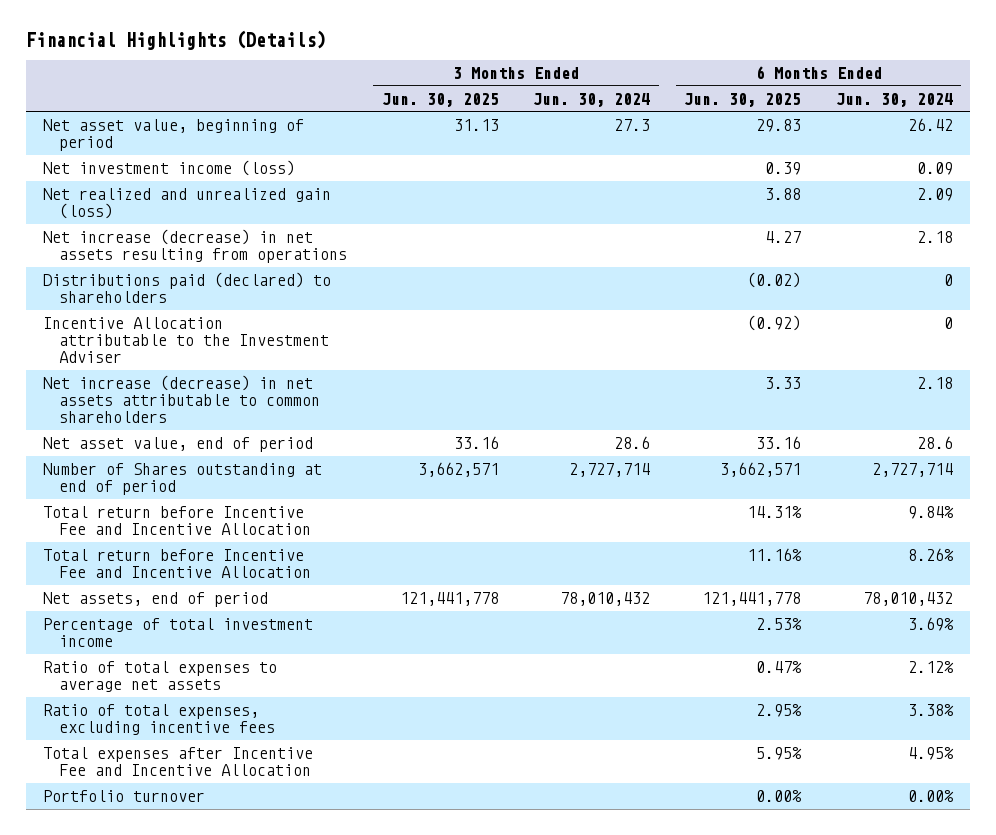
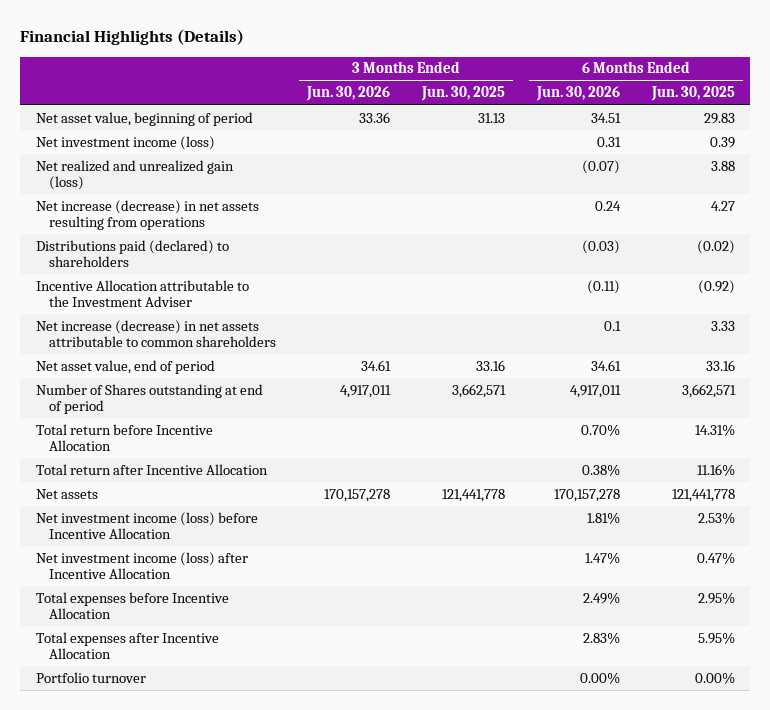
[532,92,650,107] Jun. 30, 2024 -> none
[835,92,953,107] Jun. 30, 2024 -> none
none -> [306,86,391,102] Jun. 30, 2026
none -> [535,86,620,102] Jun. 30, 2026
[43,505,312,536] Total return before Incentive Fee and Incentive Allocation -> [35,423,213,452] Total return before Incentive Allocation
[43,548,312,579] Total return before Incentive Fee and Incentive Allocation -> [35,463,268,475] Total return after Incentive Allocation
[43,591,269,607] Net assets, end of period -> [35,488,98,499] Net assets
[43,617,314,648] Percentage of total investment income -> [35,511,258,540] Net investment income (loss) before Incentive Allocation
[43,660,278,693] Ratio of total expenses to average net assets -> [35,551,248,580] Net investment income (loss) after Incentive Allocation
[43,703,276,736] Ratio of total expenses, excluding incentive fees -> [35,591,229,620] Total expenses before Incentive Allocation
[43,746,314,777] Total expenses after Incentive Fee and Incentive Allocation -> [35,631,219,660] Total expenses after Incentive Allocation

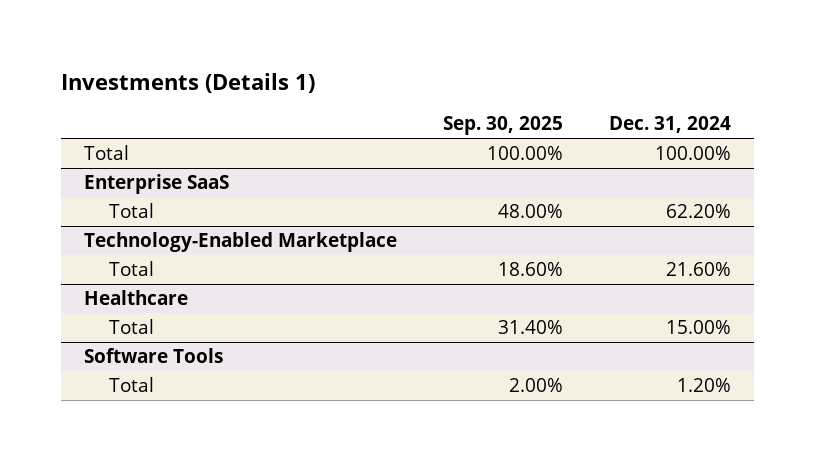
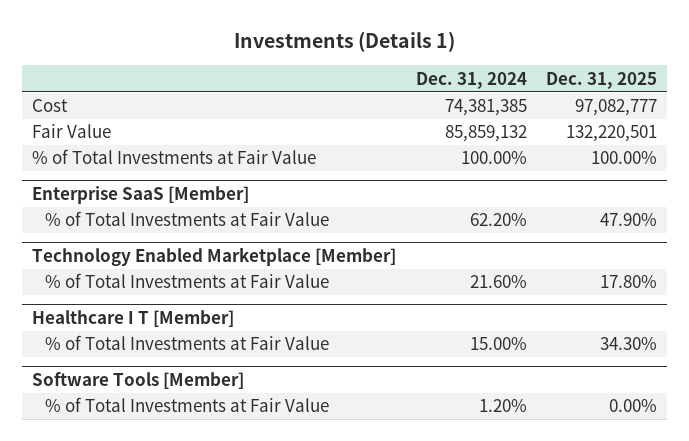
[442,116,563,136] Sep. 30, 2025 -> none
none -> [546,71,658,89] Dec. 31, 2025
none -> [31,99,68,113] Cost
none -> [31,124,111,139] Fair Value
[83,145,129,161] Total -> [31,149,316,165] % of Total Investments at Fair Value
[83,174,229,195] Enterprise SaaS -> [31,186,249,205] Enterprise SaaS [Member]
[108,203,154,219] Total -> [44,211,329,227] % of Total Investments at Fair Value
[83,232,397,253] Technology-Enabled Marketplace -> [31,247,396,267] Technology Enabled Marketplace [Member]
[108,261,154,277] Total -> [44,273,329,289] % of Total Investments at Fair Value
[83,290,188,306] Healthcare -> [31,310,234,328] Healthcare I T [Member]
[108,319,154,335] Total -> [44,335,329,351] % of Total Investments at Fair Value
[83,348,223,364] Software Tools -> [31,372,244,390] Software Tools [Member]
[108,377,154,393] Total -> [44,397,329,413] % of Total Investments at Fair Value

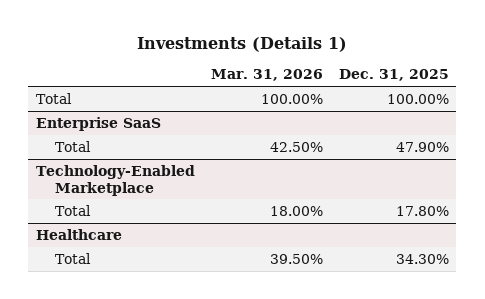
[415,71,527,89] Dec. 31, 2024 -> none
none -> [210,69,323,82] Mar. 31, 2026
[31,99,68,113] Cost -> none
[31,124,111,139] Fair Value -> none
[31,372,244,390] Software Tools [Member] -> none
[44,397,329,413] % of Total Investments at Fair Value -> none
[31,149,316,165] % of Total Investments at Fair Value -> [36,92,73,104] Total
[31,186,249,205] Enterprise SaaS [Member] -> [36,116,162,131] Enterprise SaaS
[44,211,329,227] % of Total Investments at Fair Value -> [55,140,92,152] Total
[31,247,396,267] Technology Enabled Marketplace [Member] -> [36,164,196,196] Technology-Enabled Marketplace
[44,273,329,289] % of Total Investments at Fair Value -> [55,204,92,216] Total
[31,310,234,328] Healthcare I T [Member] -> [36,228,123,240] Healthcare
[44,335,329,351] % of Total Investments at Fair Value -> [55,252,92,264] Total

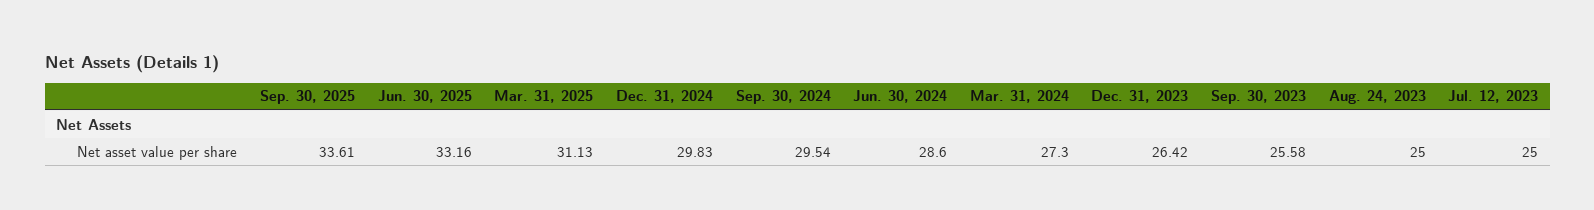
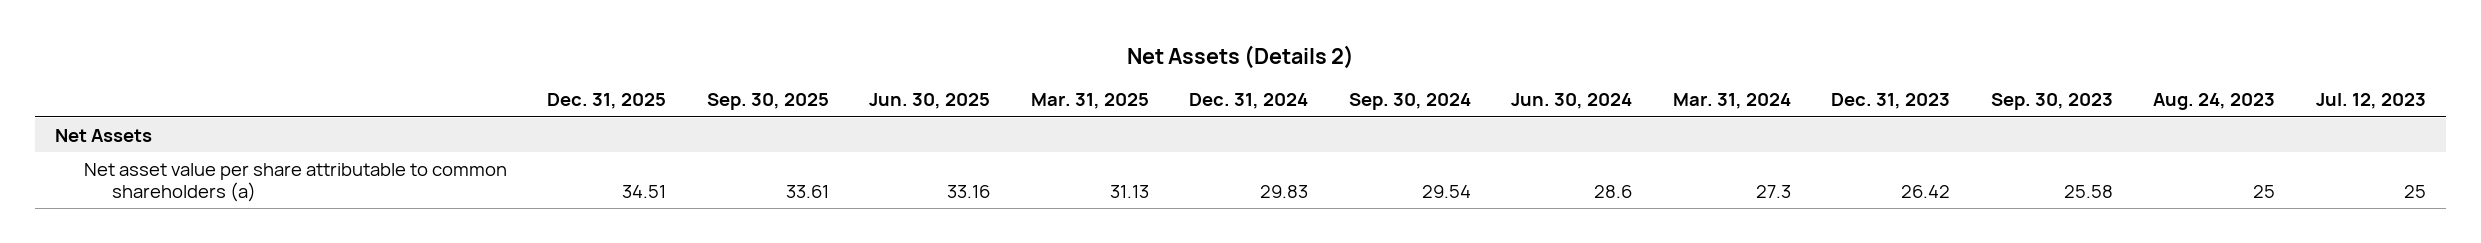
[44,54,219,73] Net Assets (Details 1) -> [1126,44,1354,69] Net Assets (Details 2)
none -> [547,93,667,110] Dec. 31, 2025
[77,145,238,160] Net asset value per share -> [83,162,507,203] Net asset value per share attributable to common shareholders (a)

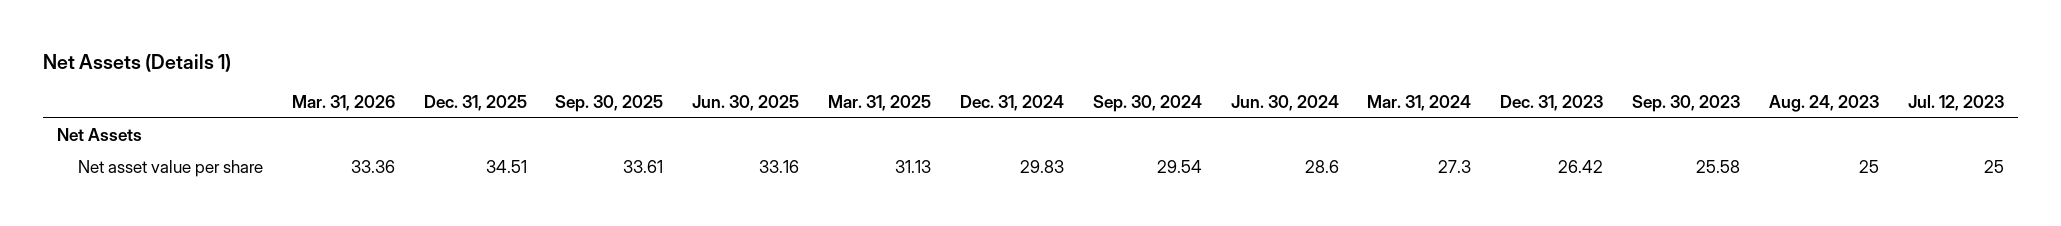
[1126,44,1354,69] Net Assets (Details 2) -> [43,54,232,73] Net Assets (Details 1)
none -> [291,94,395,111] Mar. 31, 2026
[83,162,507,203] Net asset value per share attributable to common shareholders (a) -> [77,160,263,178] Net asset value per share

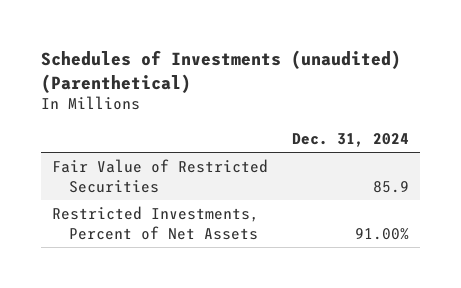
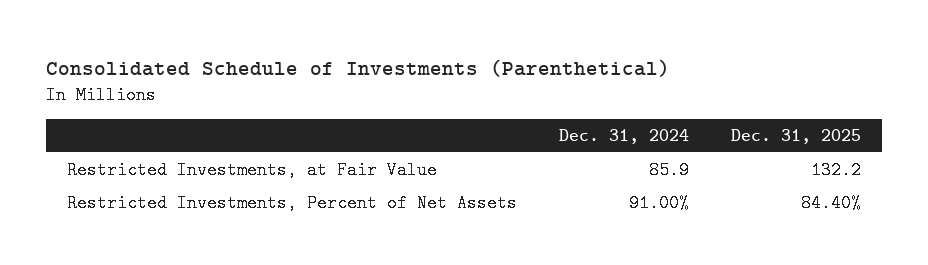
[40,49,401,93] Schedules of Investments (unaudited) (Parenthetical) -> [45,58,670,77] Consolidated Schedule of Investments (Parenthetical)
none -> [730,129,861,145] Dec. 31, 2025
[52,158,269,193] Fair Value of Restricted Securities -> [66,161,437,180] Restricted Investments, at Fair Value

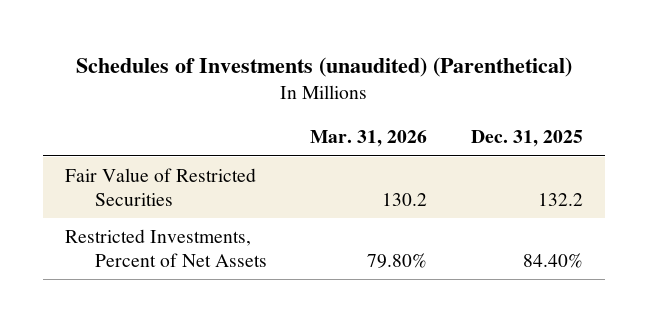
[45,58,670,77] Consolidated Schedule of Investments (Parenthetical) -> [75,57,572,78] Schedules of Investments (unaudited) (Parenthetical)
[558,129,689,145] Dec. 31, 2024 -> none
none -> [310,130,428,148] Mar. 31, 2026
[66,161,437,180] Restricted Investments, at Fair Value -> [65,167,257,207] Fair Value of Restricted Securities

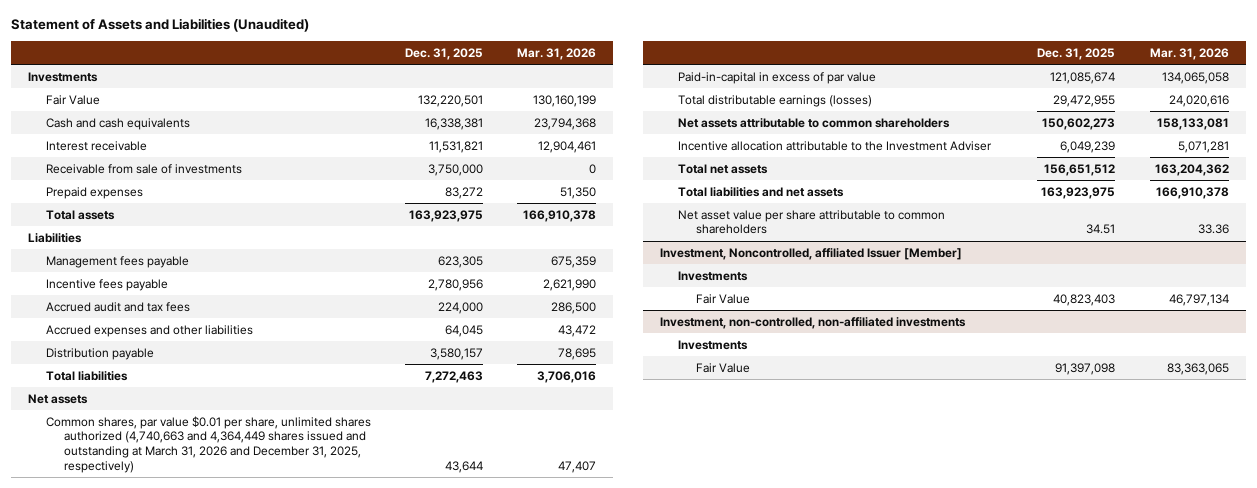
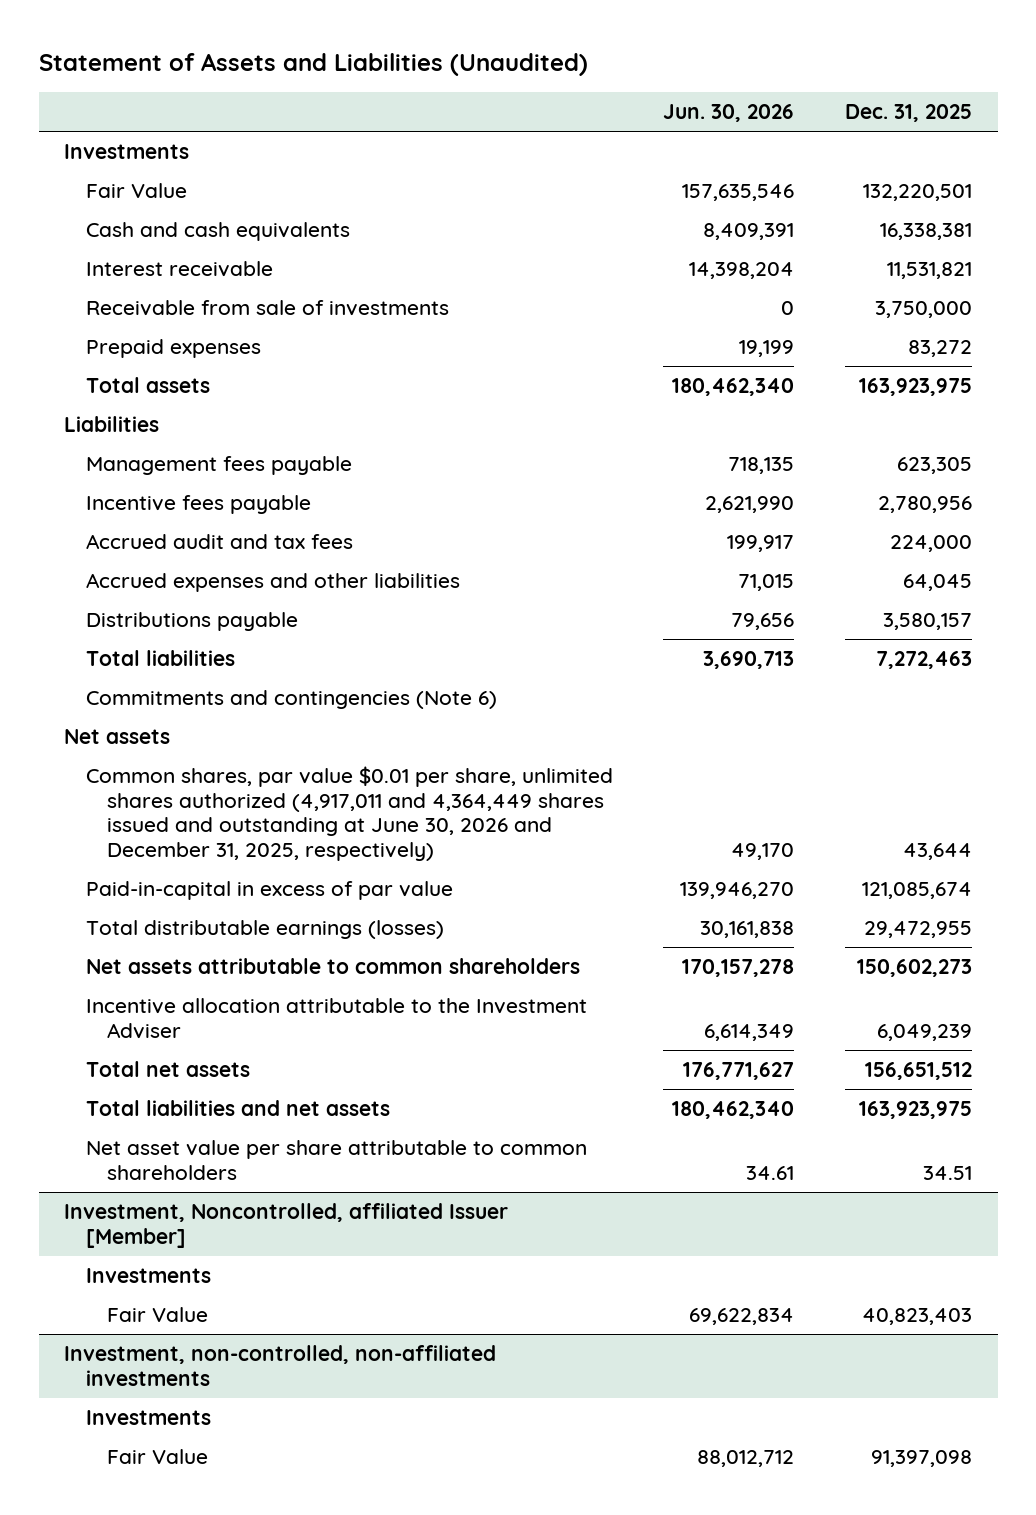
[517,47,597,60] Mar. 31, 2026 -> none
none -> [663,104,795,123] Jun. 30, 2026
[45,347,154,360] Distribution payable -> [85,612,298,632] Distributions payable
none -> [85,690,497,710] Commitments and contingencies (Note 6)
[45,415,371,473] Common shares, par value $0.01 per share, unlimited shares authorized (4,740,663 and 4,364,449 shares issued and outstanding at March 31, 2026 and December 31, 2025, respectively) -> [85,766,613,862] Common shares, par value $0.01 per share, unlimited shares authorized (4,917,011 and 4,364,449 shares issued and outstanding at June 30, 2026 and December 31, 2025, respectively)

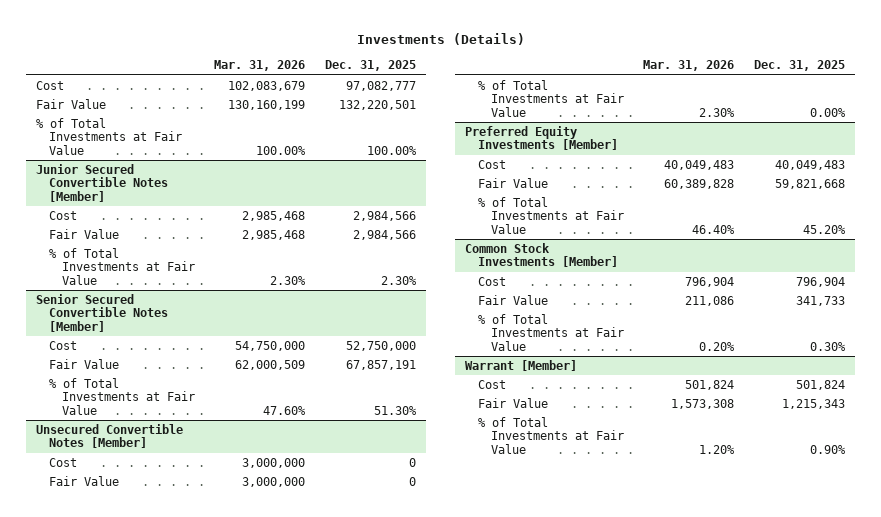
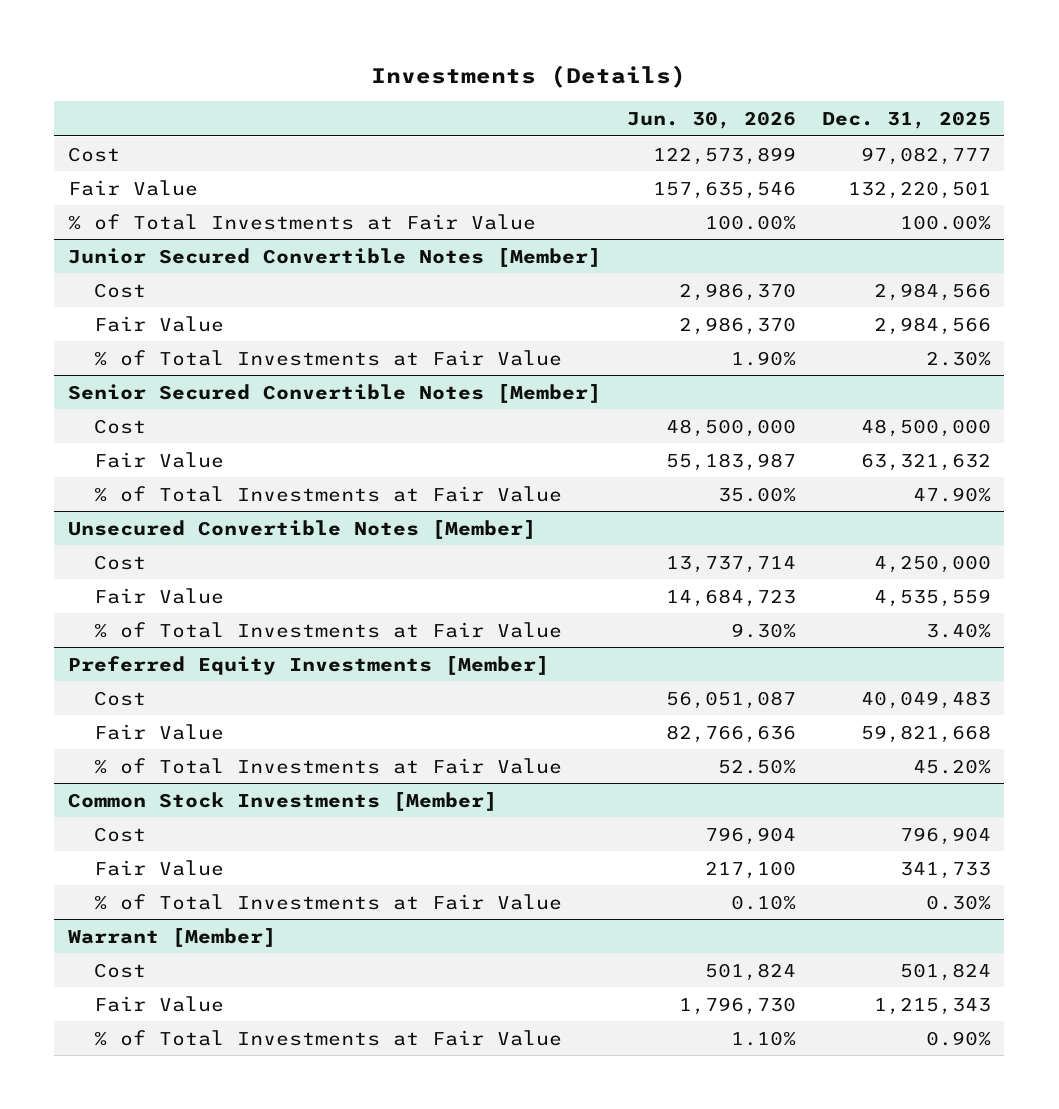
[214,60,306,72] Mar. 31, 2026 -> none
none -> [626,110,796,129] Jun. 30, 2026
[346,340,417,351] 52,750,000 -> [861,418,992,437] 48,500,000
[346,359,417,370] 67,857,191 -> [861,452,992,471] 63,321,632
[374,405,418,415] 51.30% -> [913,486,992,502] 47.90%
[409,457,417,467] 0 -> [874,554,992,573] 4,250,000
[409,476,417,486] 0 -> [874,588,992,607] 4,535,559
[810,107,847,117] 0.00% -> [926,622,992,638] 3.40%

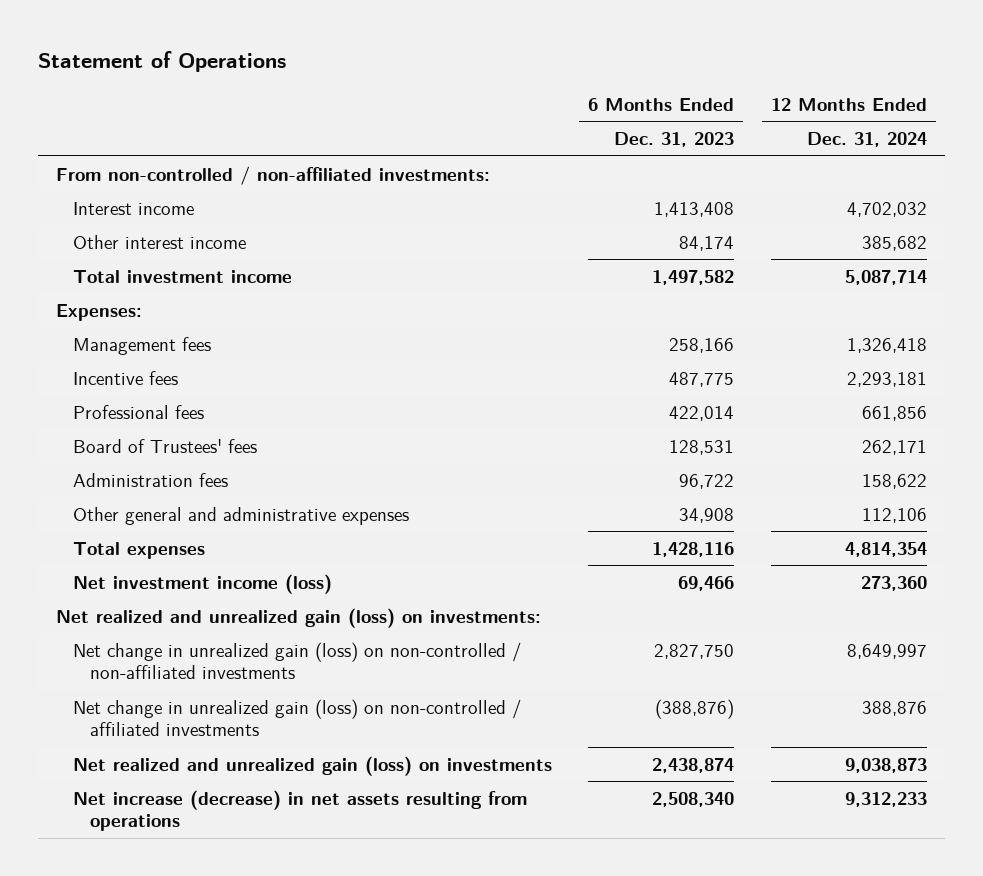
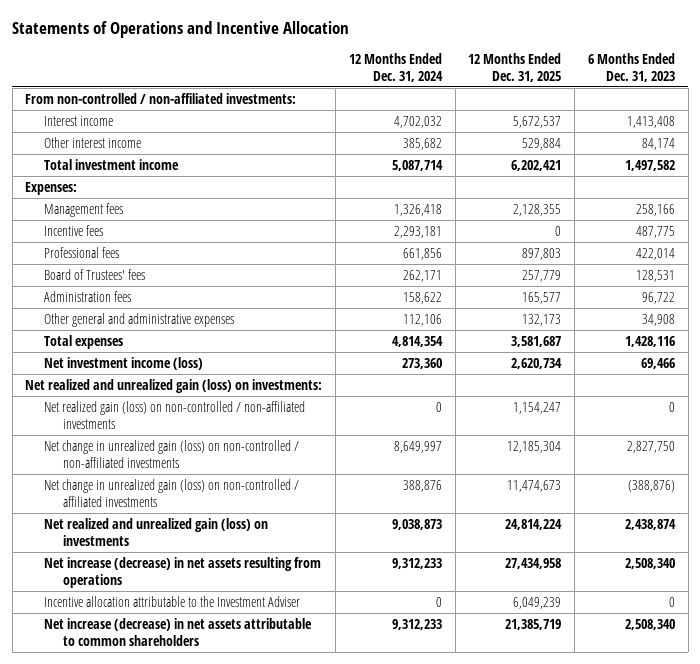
[38,50,287,72] Statement of Operations -> [12,20,350,38] Statements of Operations and Incentive Allocation
none -> [468,53,562,82] 12 Months Ended Dec. 31, 2025
none -> [44,401,306,429] Net realized gain (loss) on non-controlled / non-affiliated investments
none -> [44,596,301,608] Incentive allocation attributable to the Investment Adviser
none -> [44,618,313,646] Net increase (decrease) in net assets attributable to common shareholders

